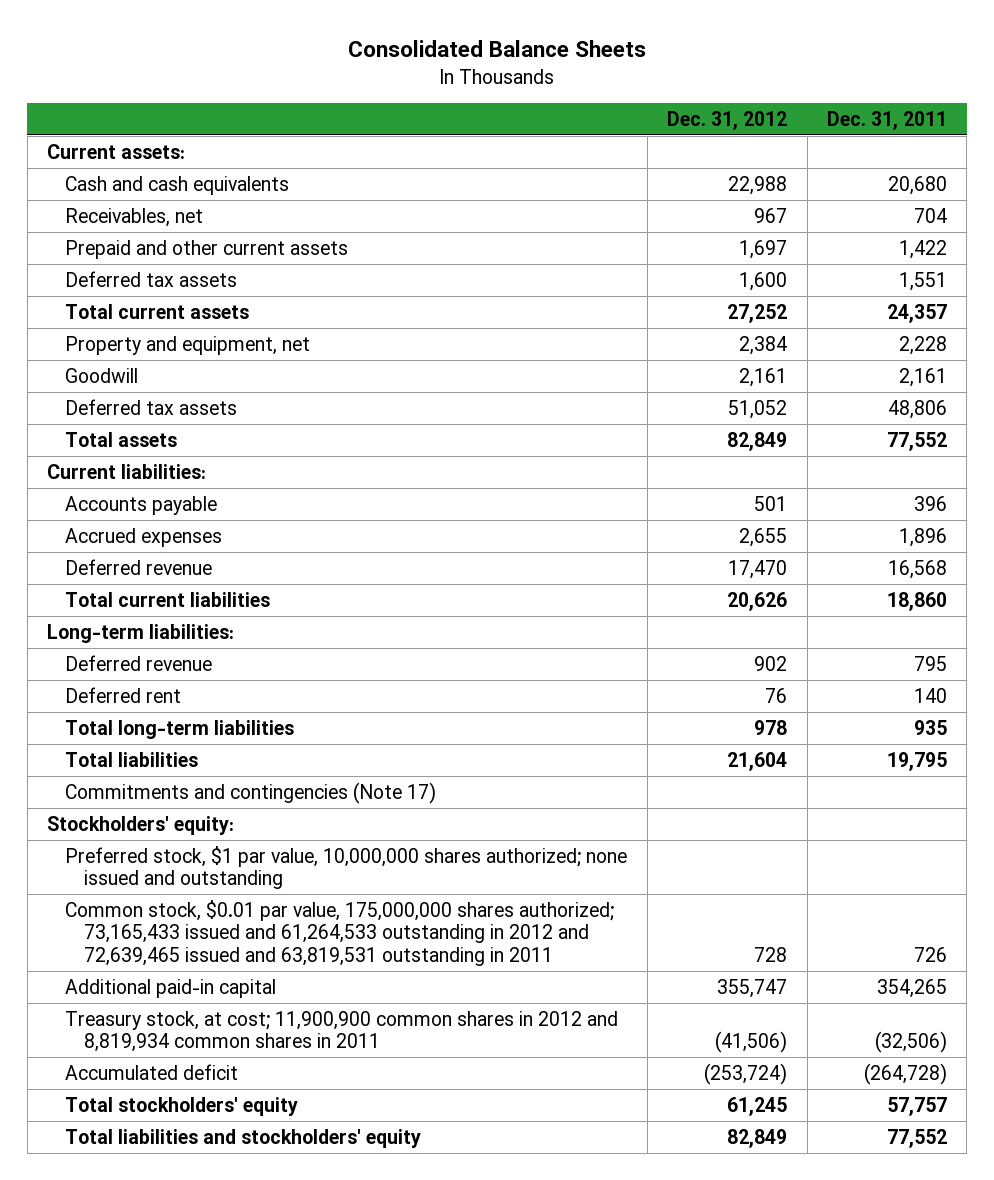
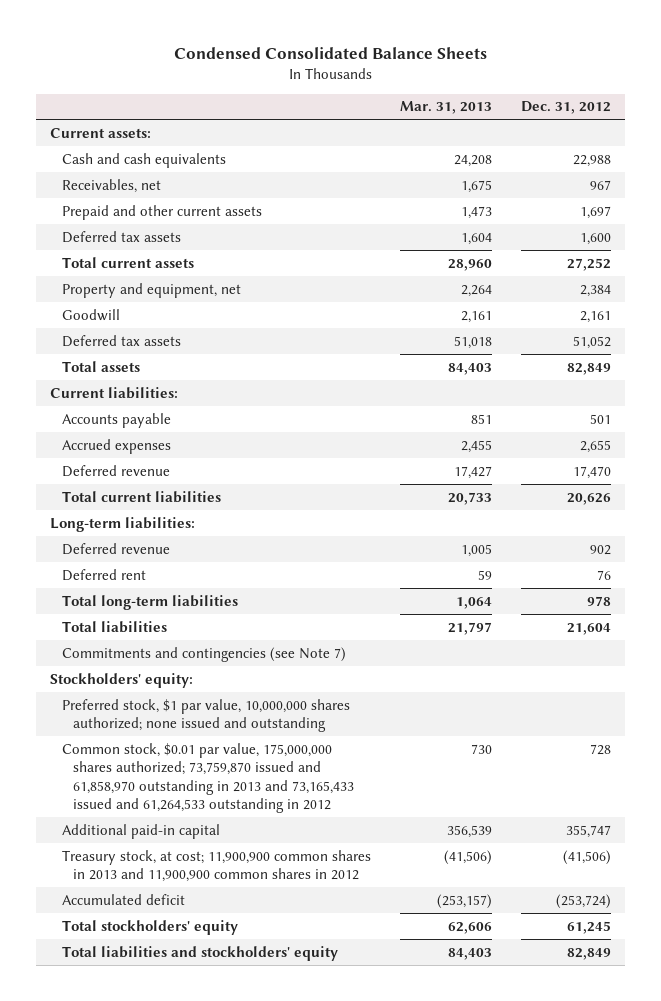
[348,40,647,58] Consolidated Balance Sheets -> [173,46,487,59] Condensed Consolidated Balance Sheets
[827,110,948,130] Dec. 31, 2011 -> none
none -> [399,101,492,115] Mar. 31, 2013
[65,781,437,804] Commitments and contingencies (Note 17) -> [61,646,346,662] Commitments and contingencies (see Note 7)
[65,899,615,967] Common stock, $0.01 par value, 175,000,000 shares authorized; 73,165,433 issued and 61,264,533 outstanding in 2012 and 72,639,465 issued and 63,819,531 outstanding in 2011 -> [61,742,355,814] Common stock, $0.01 par value, 175,000,000 shares authorized; 73,759,870 issued and 61,858,970 outstanding in 2013 and 73,165,433 issued and 61,264,533 outstanding in 2012
[65,1010,619,1053] Treasury stock, at cost; 11,900,900 common shares in 2012 and 8,819,934 common shares in 2011 -> [61,849,371,883] Treasury stock, at cost; 11,900,900 common shares in 2013 and 11,900,900 common shares in 2012

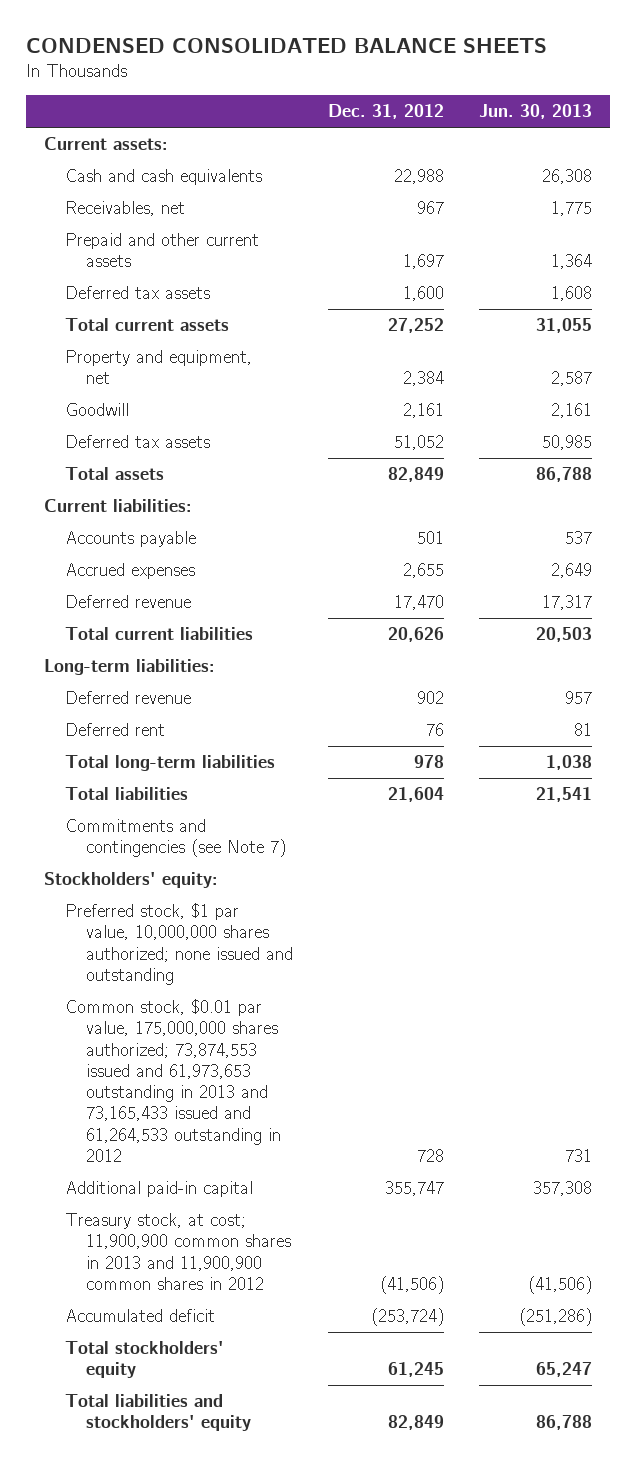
[173,46,487,59] Condensed Consolidated Balance Sheets -> [25,38,547,54] CONDENSED CONSOLIDATED BALANCE SHEETS
[399,101,492,115] Mar. 31, 2013 -> none
none -> [479,104,593,120] Jun. 30, 2013
[61,742,355,814] Common stock, $0.01 par value, 175,000,000 shares authorized; 73,759,870 issued and 61,858,970 outstanding in 2013 and 73,165,433 issued and 61,264,533 outstanding in 2012 -> [64,999,281,1162] Common stock, $0.01 par value, 175,000,000 shares authorized; 73,874,553 issued and 61,973,653 outstanding in 2013 and 73,165,433 issued and 61,264,533 outstanding in 2012

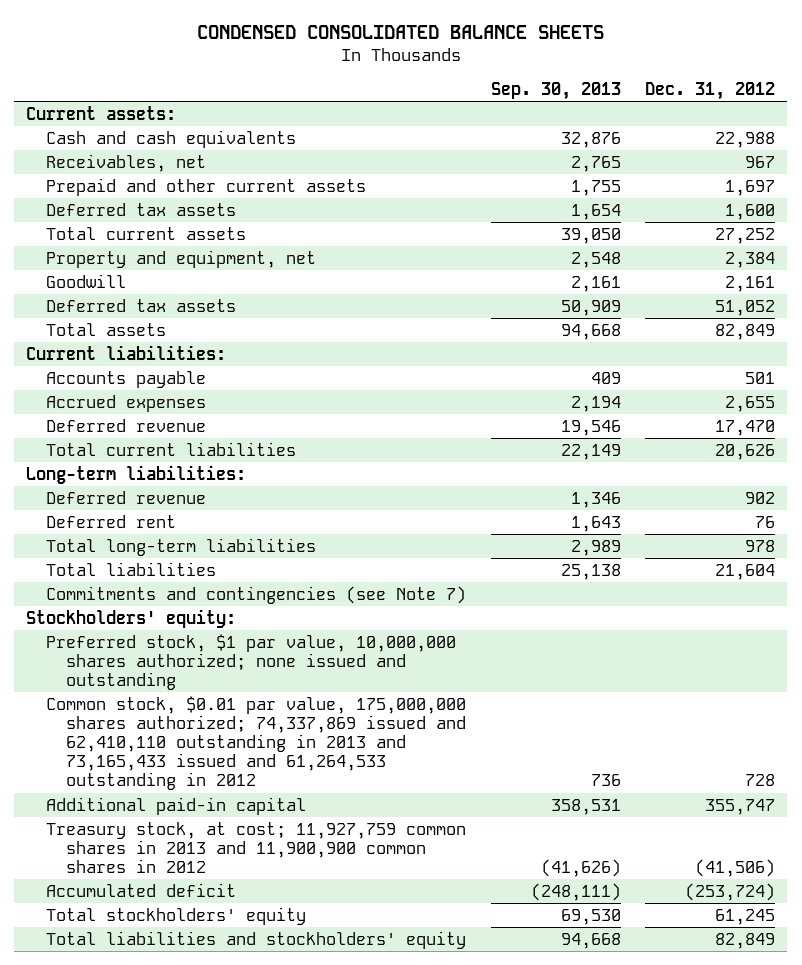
[479,104,593,120] Jun. 30, 2013 -> none
none -> [490,82,621,101] Sep. 30, 2013
[64,999,281,1162] Common stock, $0.01 par value, 175,000,000 shares authorized; 73,874,553 issued and 61,973,653 outstanding in 2013 and 73,165,433 issued and 61,264,533 outstanding in 2012 -> [46,695,467,791] Common stock, $0.01 par value, 175,000,000 shares authorized; 74,337,869 issued and 62,410,110 outstanding in 2013 and 73,165,433 issued and 61,264,533 outstanding in 2012
[64,1213,291,1290] Treasury stock, at cost; 11,900,900 common shares in 2013 and 11,900,900 common shares in 2012 -> [46,821,467,873] Treasury stock, at cost; 11,927,759 common shares in 2013 and 11,900,900 common shares in 2012

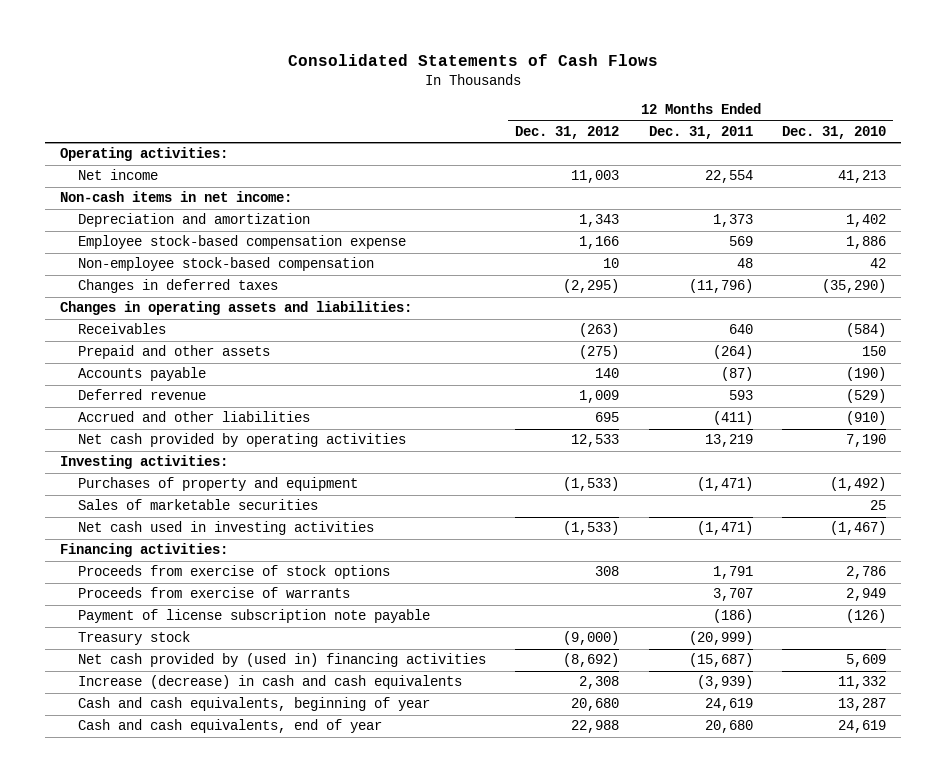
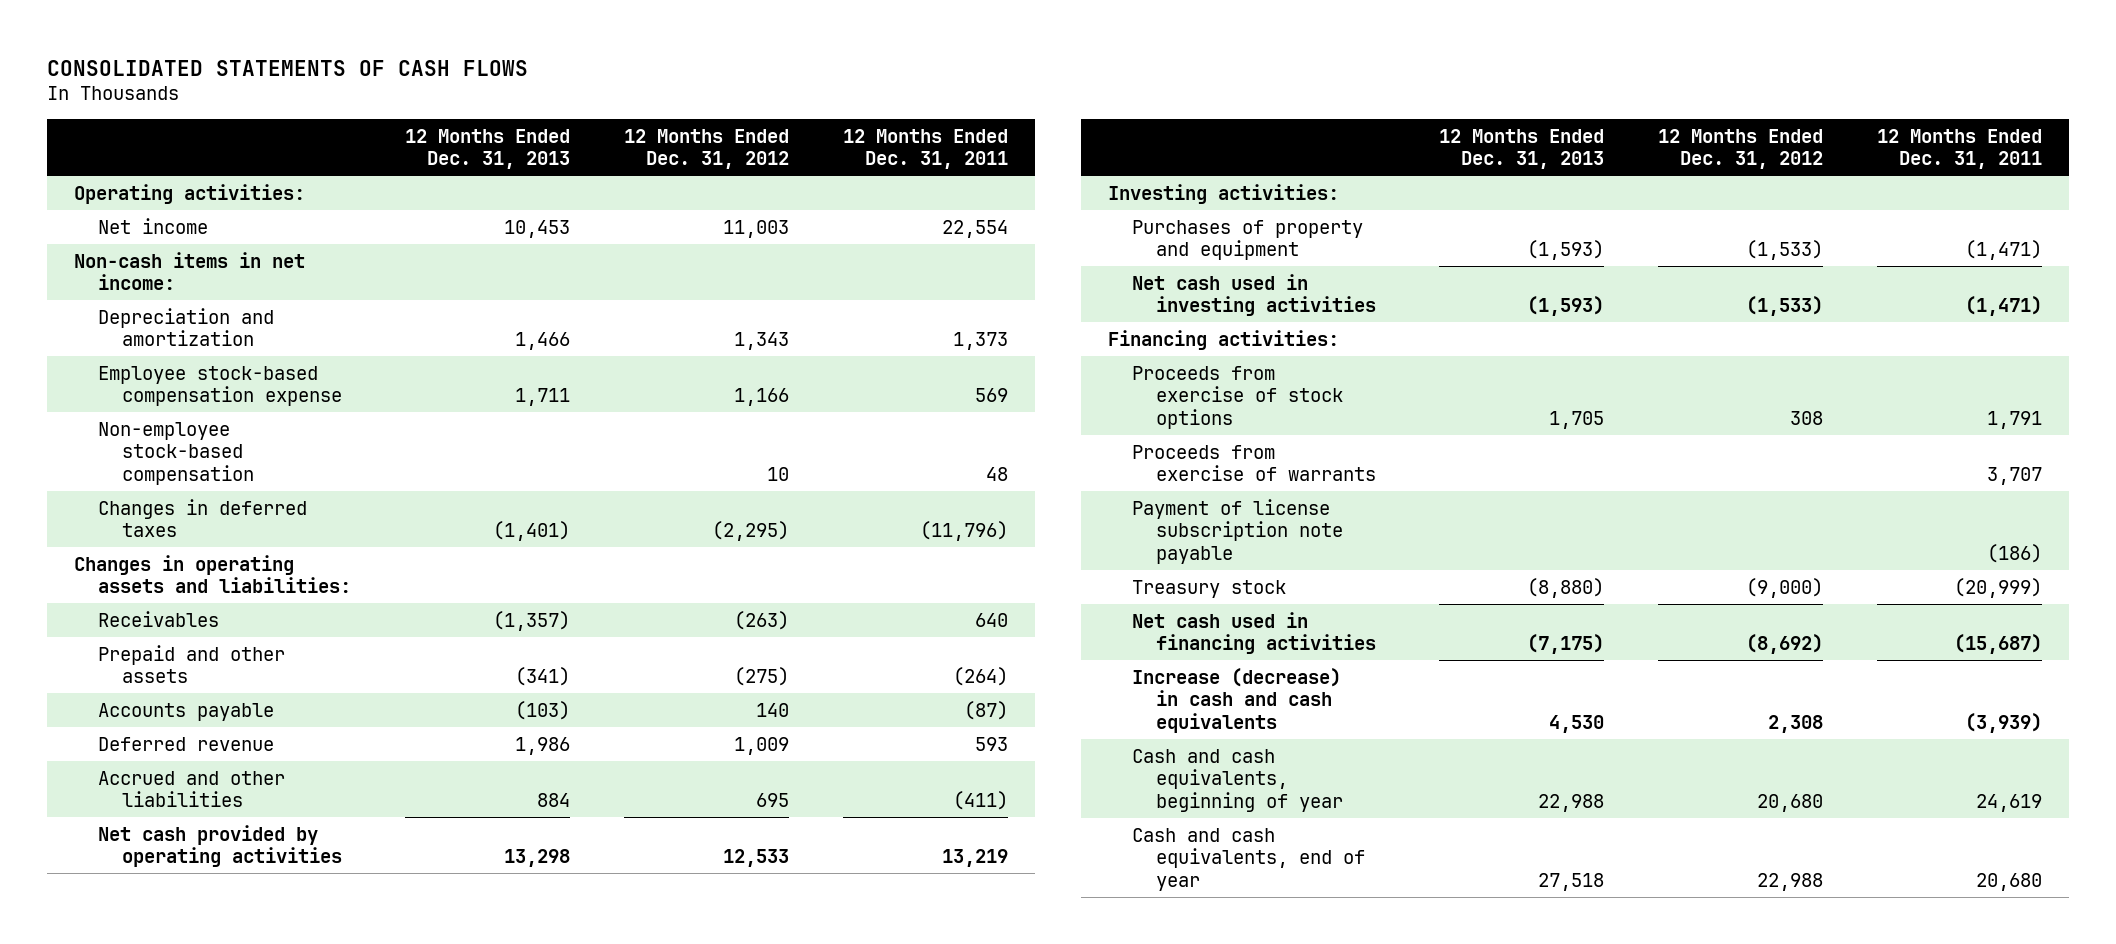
[287,54,658,67] Consolidated Statements of Cash Flows -> [47,59,529,76] CONSOLIDATED STATEMENTS OF CASH FLOWS
[781,125,886,139] Dec. 31, 2010 -> none
none -> [405,128,571,169] 12 Months Ended Dec. 31, 2013
[77,499,318,511] Sales of marketable securities -> none
[77,653,486,668] Net cash provided by (used in) financing activities -> [1131,611,1376,655] Net cash used in financing activities

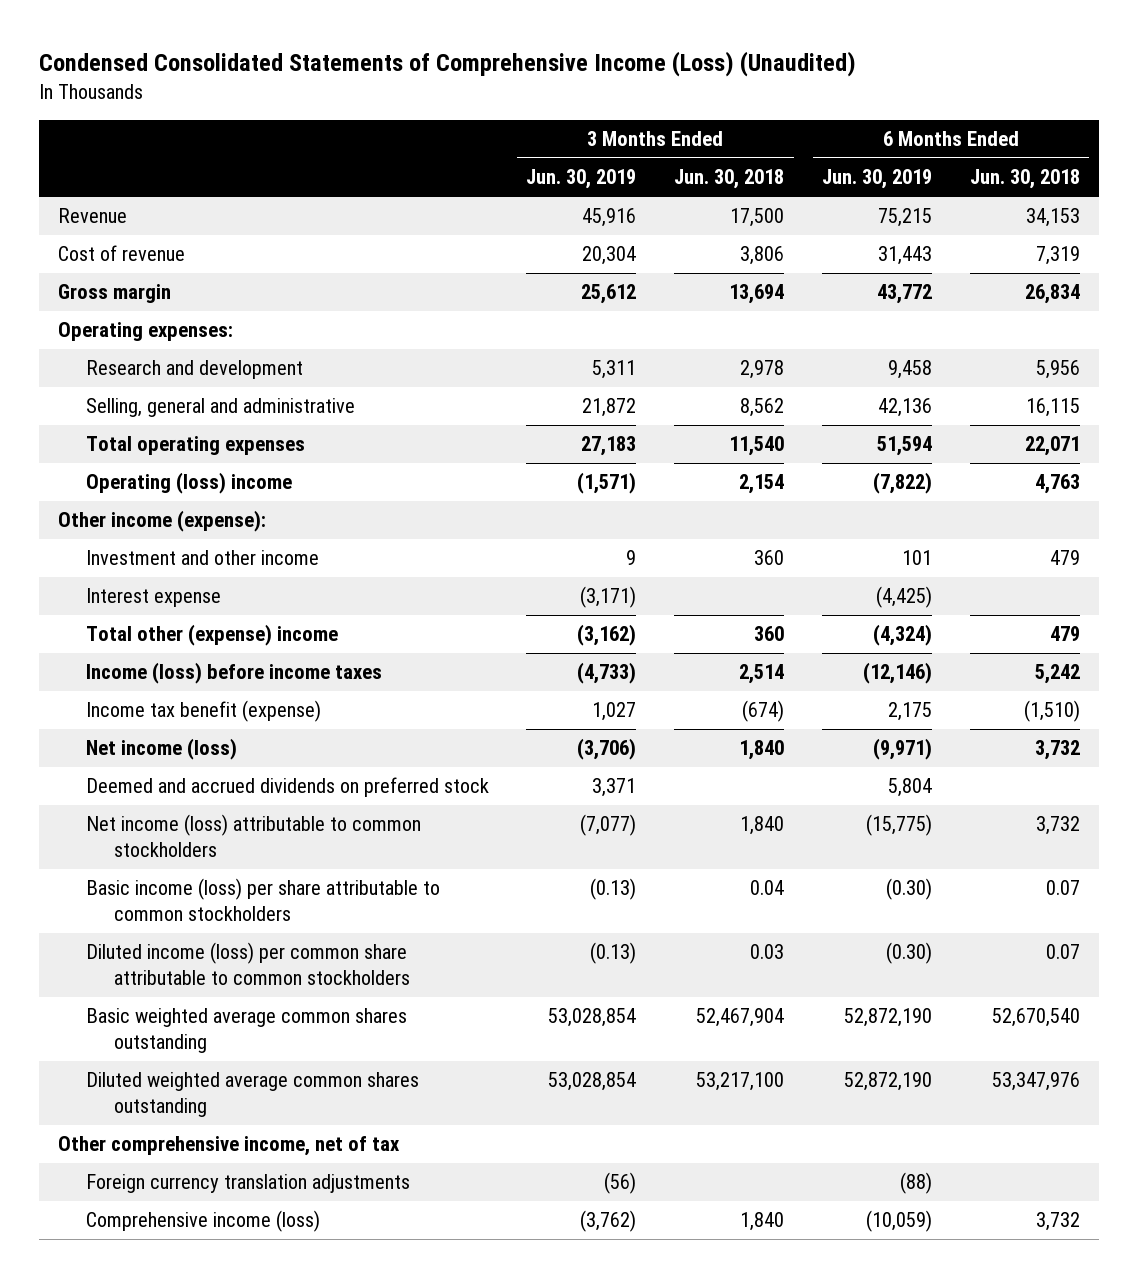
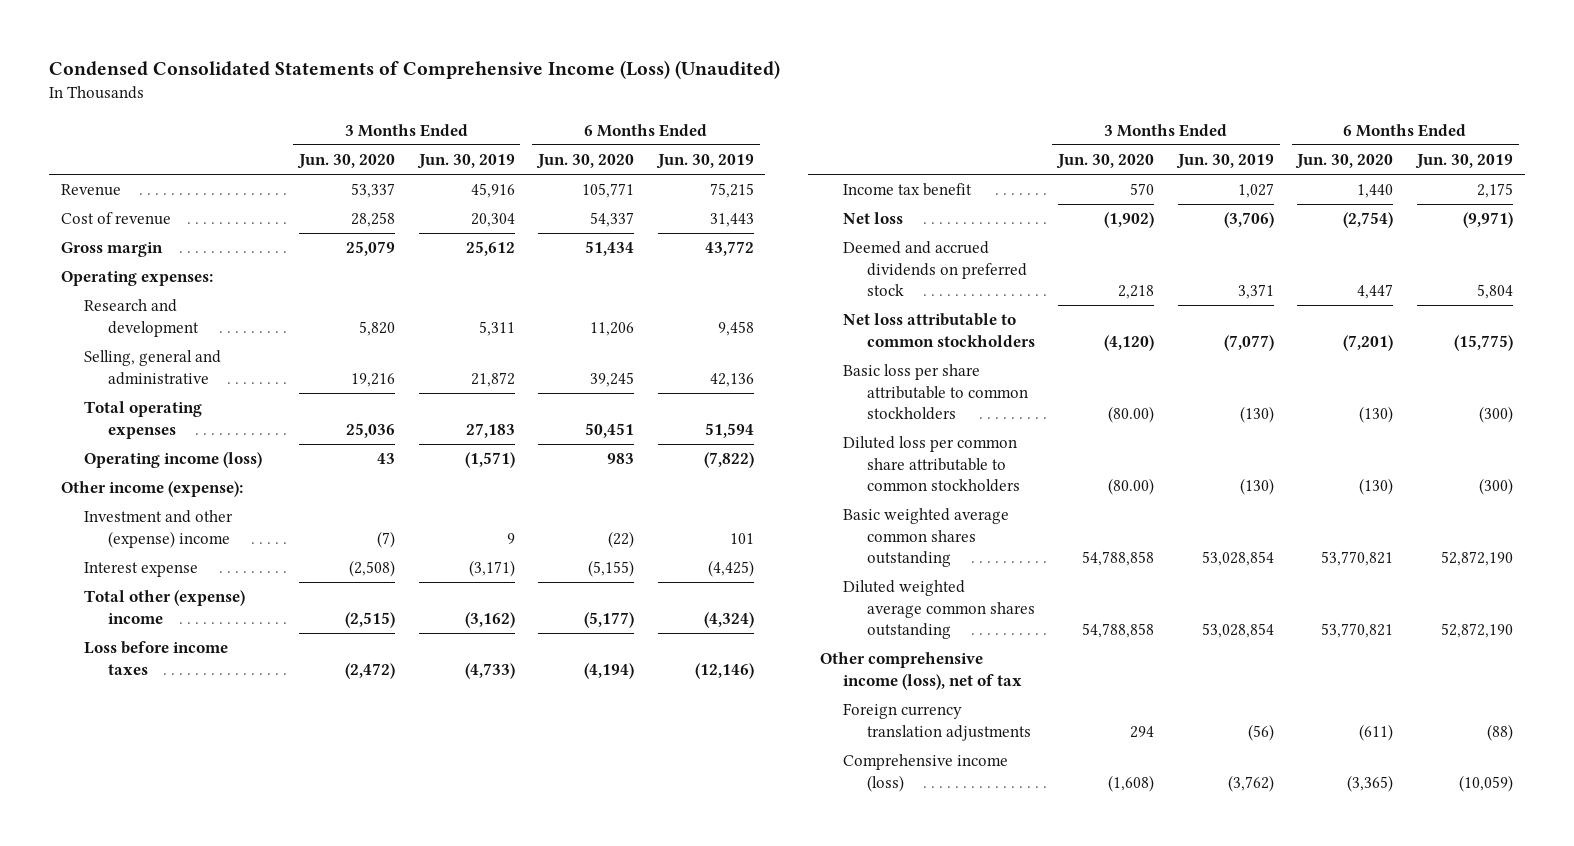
[674,169,785,190] Jun. 30, 2018 -> none
[969,169,1080,190] Jun. 30, 2018 -> none
none -> [297,154,396,170] Jun. 30, 2020
none -> [536,154,635,170] Jun. 30, 2020
[85,472,292,495] Operating (loss) income -> [84,452,263,469] Operating income (loss)
[85,550,319,566] Investment and other income -> [84,510,234,548] Investment and other (expense) income
[85,662,382,685] Income (loss) before income taxes -> [84,641,229,675] Loss before income taxes
[85,700,321,723] Income tax benefit (expense) -> [843,183,973,197] Income tax benefit
[85,738,237,761] Net income (loss) -> [843,212,904,225] Net loss
[85,814,421,858] Net income (loss) attributable to common stockholders -> [843,313,1035,347] Net loss attributable to common stockholders
[85,878,440,922] Basic income (loss) per share attributable to common stockholders -> [843,364,1028,420] Basic loss per share attributable to common stockholders
[590,878,637,901] (0.13) -> [1239,405,1274,423] (130)
[886,878,933,901] (0.30) -> [1478,405,1513,423] (300)
[85,942,410,986] Diluted income (loss) per common share attributable to common stockholders -> [843,436,1020,492] Diluted loss per common share attributable to common stockholders
[590,942,637,965] (0.13) -> [1239,477,1274,495] (130)
[886,942,933,965] (0.30) -> [1478,477,1513,495] (300)
[57,1136,400,1157] Other comprehensive income, net of tax -> [819,652,1023,690] Other comprehensive income (loss), net of tax

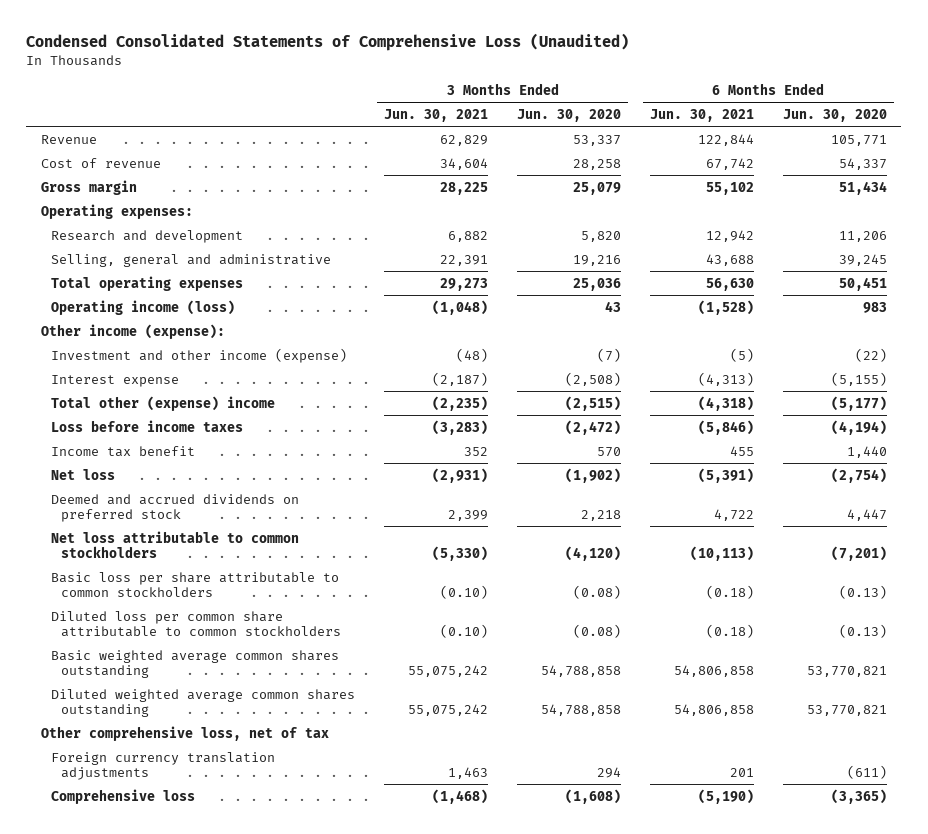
[48,60,780,80] Condensed Consolidated Statements of Comprehensive Income (Loss) (Unaudited) -> [26,33,630,52] Condensed Consolidated Statements of Comprehensive Loss (Unaudited)
[416,154,515,170] Jun. 30, 2019 -> none
[655,154,754,170] Jun. 30, 2019 -> none
none -> [384,108,489,122] Jun. 30, 2021
none -> [649,108,754,122] Jun. 30, 2021
[84,510,234,548] Investment and other (expense) income -> [51,347,348,363] Investment and other income (expense)
[1108,405,1155,423] (80.00) -> [572,585,621,600] (0.08)
[1359,405,1394,423] (130) -> [838,585,887,600] (0.13)
[1108,477,1155,495] (80.00) -> [572,624,621,639] (0.08)
[1359,477,1394,495] (130) -> [838,624,887,639] (0.13)
[819,652,1023,690] Other comprehensive income (loss), net of tax -> [40,725,329,741] Other comprehensive loss, net of tax
[843,754,1009,792] Comprehensive income (loss) -> [51,788,196,804] Comprehensive loss

